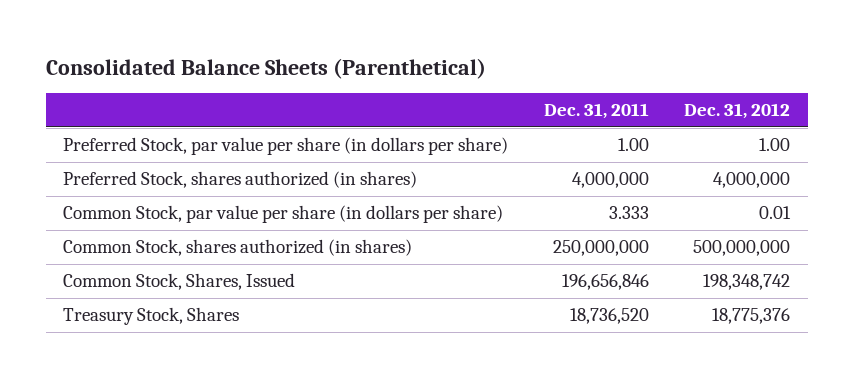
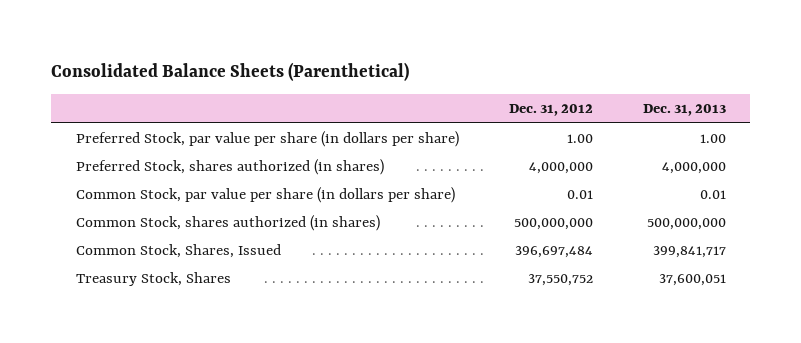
[543,103,649,120] Dec. 31, 2011 -> none
none -> [642,104,726,117] Dec. 31, 2013
[703,274,791,291] 198,348,742 -> [514,246,593,259] 396,697,484
[712,308,791,325] 18,775,376 -> [527,274,593,287] 37,550,752

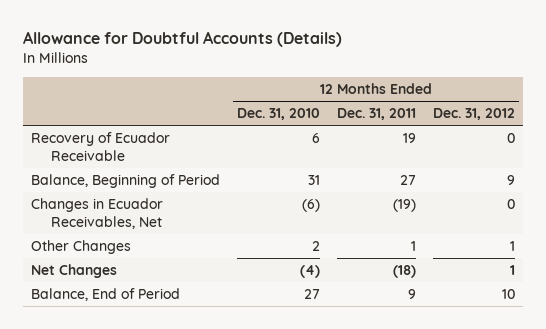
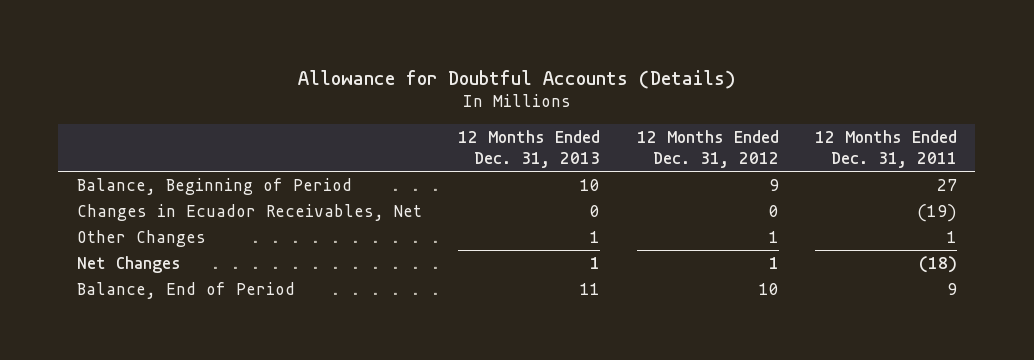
[237,108,321,121] Dec. 31, 2010 -> none
none -> [458,130,601,169] 12 Months Ended Dec. 31, 2013
[31,132,171,161] Recovery of Ecuador Receivable -> none

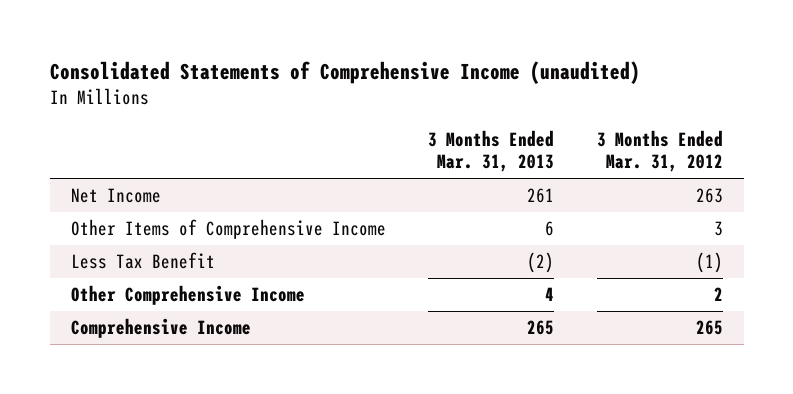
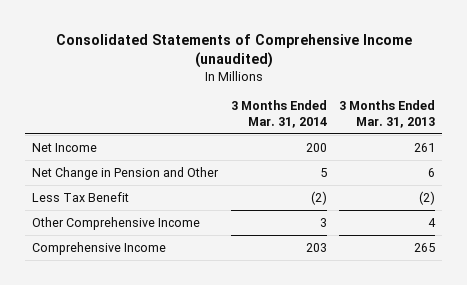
[596,129,723,173] 3 Months Ended Mar. 31, 2012 -> none
none -> [230,99,327,128] 3 Months Ended Mar. 31, 2014
[70,218,386,239] Other Items of Comprehensive Income -> [31,166,219,180] Net Change in Pension and Other

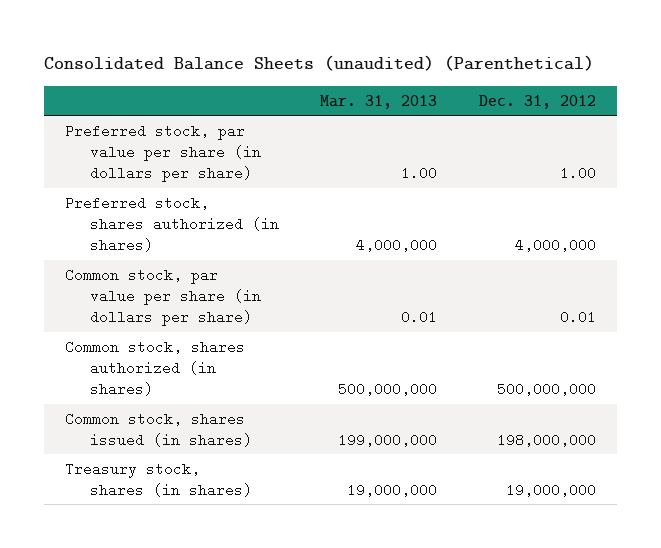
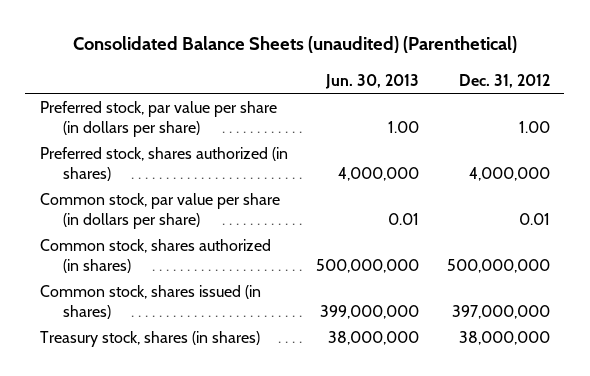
[320,94,438,109] Mar. 31, 2013 -> none
none -> [324,73,419,89] Jun. 30, 2013
[496,432,596,447] 198,000,000 -> [451,304,550,319] 397,000,000
[505,482,596,497] 19,000,000 -> [458,331,550,346] 38,000,000

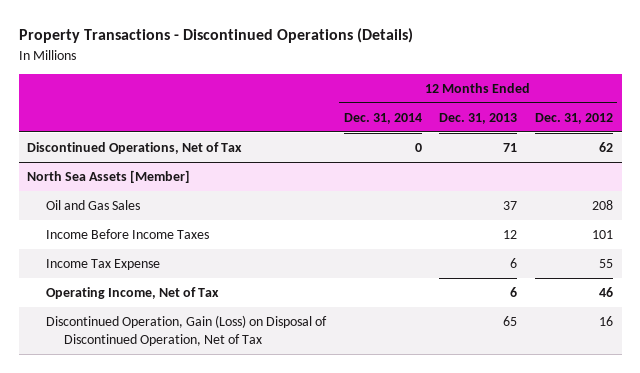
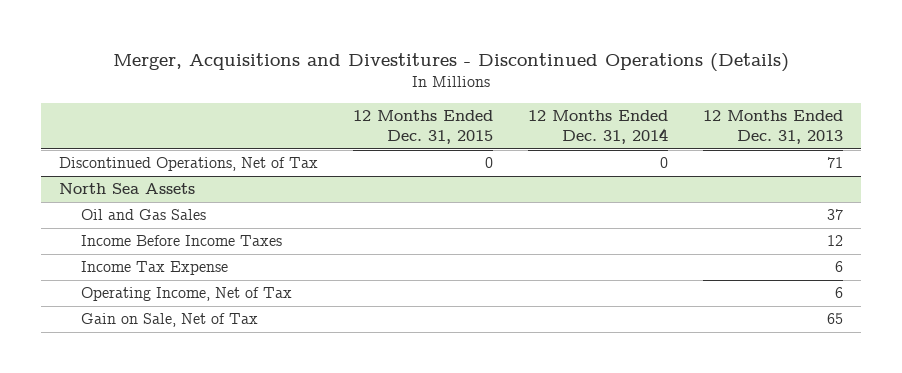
[18,28,413,44] Property Transactions - Discontinued Operations (Details) -> [112,52,789,72] Merger, Acquisitions and Divestitures - Discontinued Operations (Details)
[534,112,613,124] Dec. 31, 2012 -> none
none -> [352,110,493,145] 12 Months Ended Dec. 31, 2015
[27,170,191,184] North Sea Assets [Member] -> [58,183,195,195] North Sea Assets
[45,315,327,347] Discontinued Operation, Gain (Loss) on Disposal of Discontinued Operation, Net of Tax -> [80,313,258,328] Gain on Sale, Net of Tax

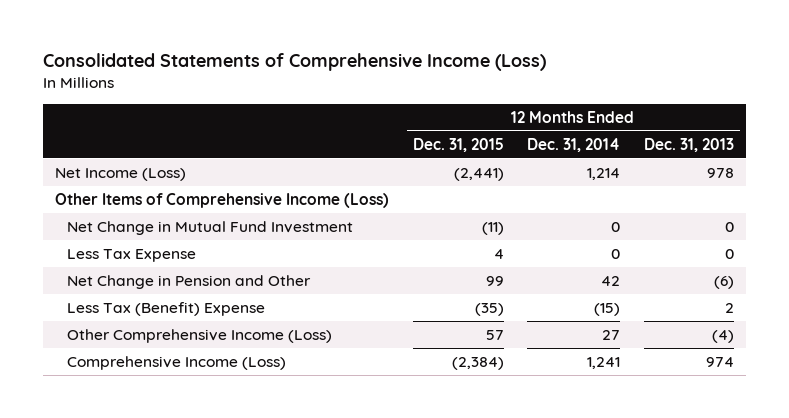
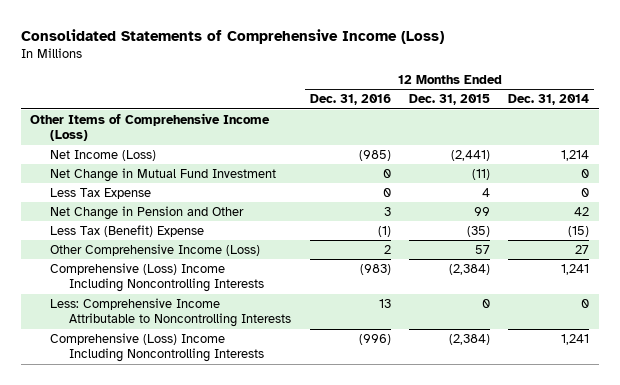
[643,137,734,152] Dec. 31, 2013 -> none
none -> [309,94,391,106] Dec. 31, 2016
[55,167,187,181] Net Income (Loss) -> [49,149,156,161] Net Income (Loss)
none -> [49,262,265,293] Comprehensive (Loss) Income Including Noncontrolling Interests
none -> [49,297,292,328] Less: Comprehensive Income Attributable to Noncontrolling Interests
[66,355,286,370] Comprehensive Income (Loss) -> [49,332,265,363] Comprehensive (Loss) Income Including Noncontrolling Interests

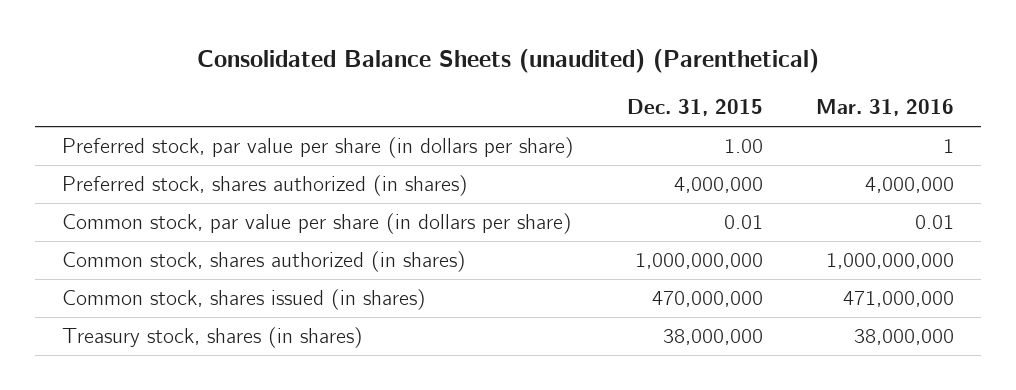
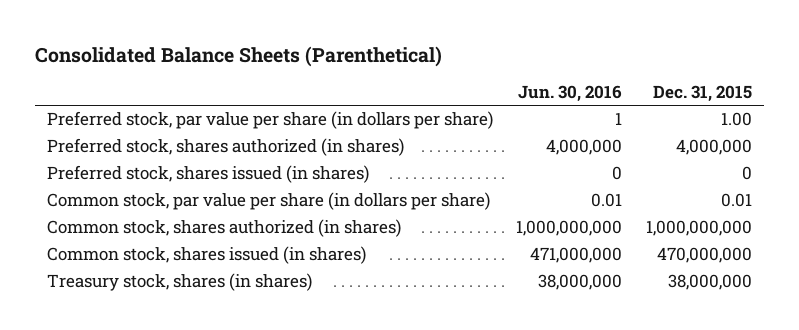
[196,49,819,74] Consolidated Balance Sheets (unaudited) (Parenthetical) -> [35,45,443,67] Consolidated Balance Sheets (Parenthetical)
[816,99,955,117] Mar. 31, 2016 -> none
none -> [518,84,623,102] Jun. 30, 2016
none -> [47,165,370,184] Preferred stock, shares issued (in shares)

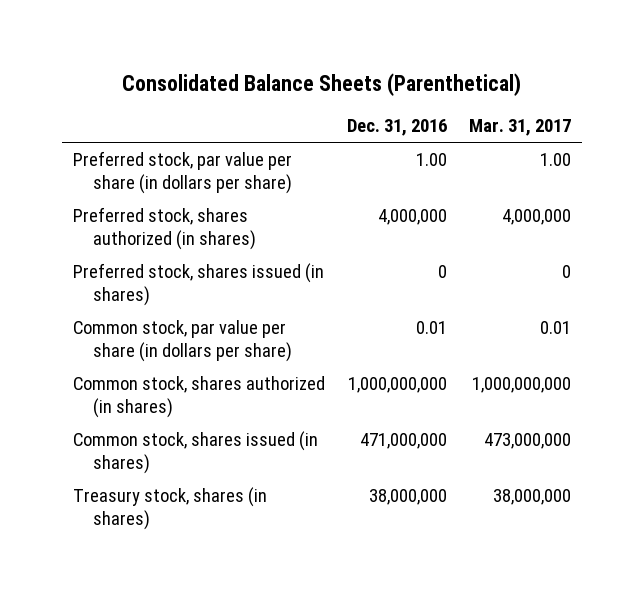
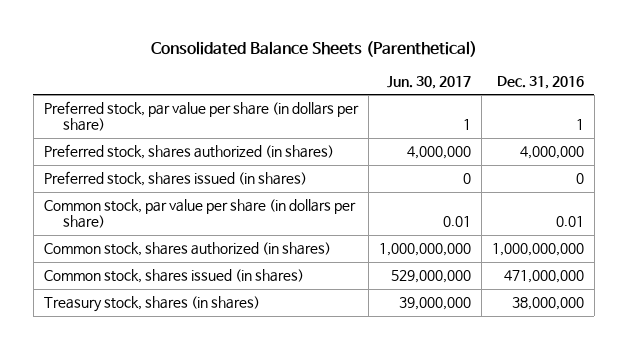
[468,119,571,137] Mar. 31, 2017 -> none
none -> [386,75,471,89] Jun. 30, 2017
[415,153,447,167] 1.00 -> [575,119,584,131] 1

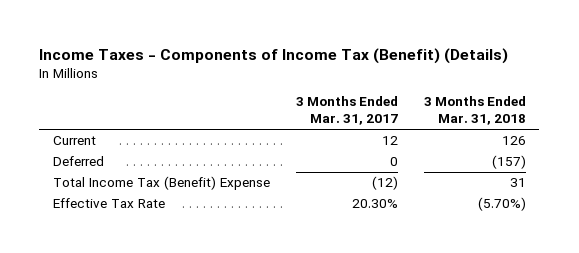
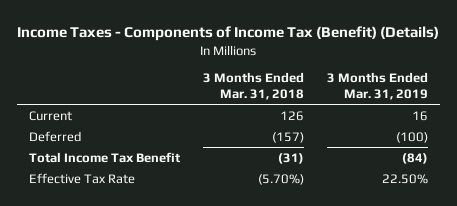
[295,96,398,126] 3 Months Ended Mar. 31, 2017 -> none
none -> [327,72,429,100] 3 Months Ended Mar. 31, 2019
[52,176,270,191] Total Income Tax (Benefit) Expense -> [28,151,181,163] Total Income Tax Benefit
[510,178,527,188] 31 -> [277,152,304,164] (31)

